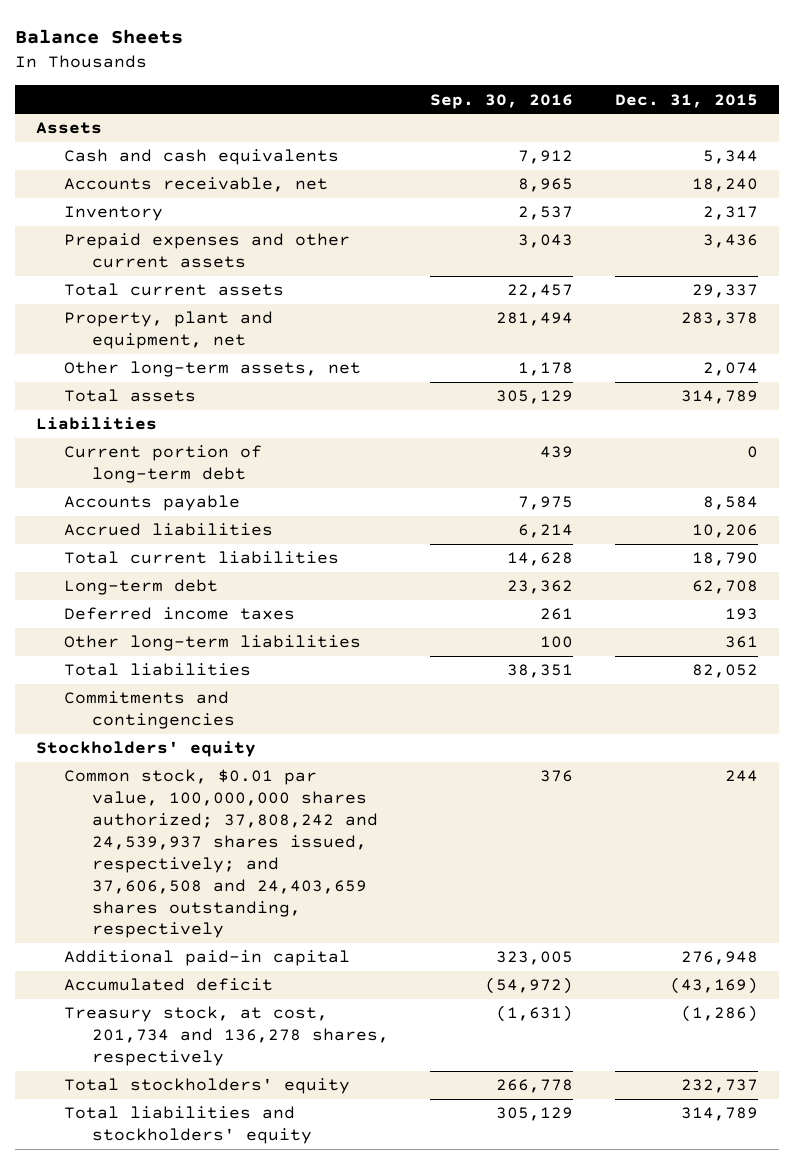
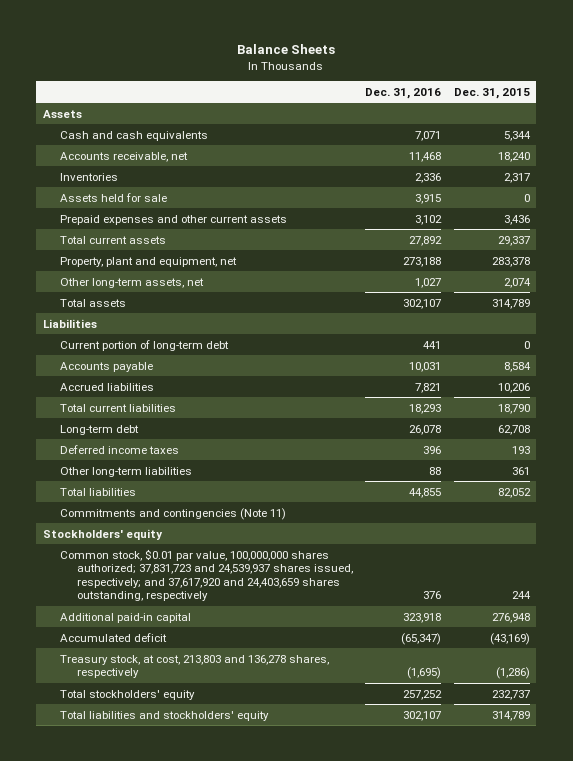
[430,93,574,109] Sep. 30, 2016 -> none
none -> [365,87,442,99] Dec. 31, 2016
[63,206,163,222] Inventory -> [59,172,118,181] Inventories
none -> [59,192,167,202] Assets held for sale
[63,691,235,730] Commitments and contingencies -> [59,507,286,520] Commitments and contingencies (Note 11)
[63,769,378,939] Common stock, $0.01 par value, 100,000,000 shares authorized; 37,808,242 and 24,539,937 shares issued, respectively; and 37,606,508 and 24,403,659 shares outstanding, respectively -> [59,548,353,602] Common stock, $0.01 par value, 100,000,000 shares authorized; 37,831,723 and 24,539,937 shares issued, respectively; and 37,617,920 and 24,403,659 shares outstanding, respectively
[63,1006,389,1067] Treasury stock, at cost, 201,734 and 136,278 shares, respectively -> [59,654,329,679] Treasury stock, at cost, 213,803 and 136,278 shares, respectively

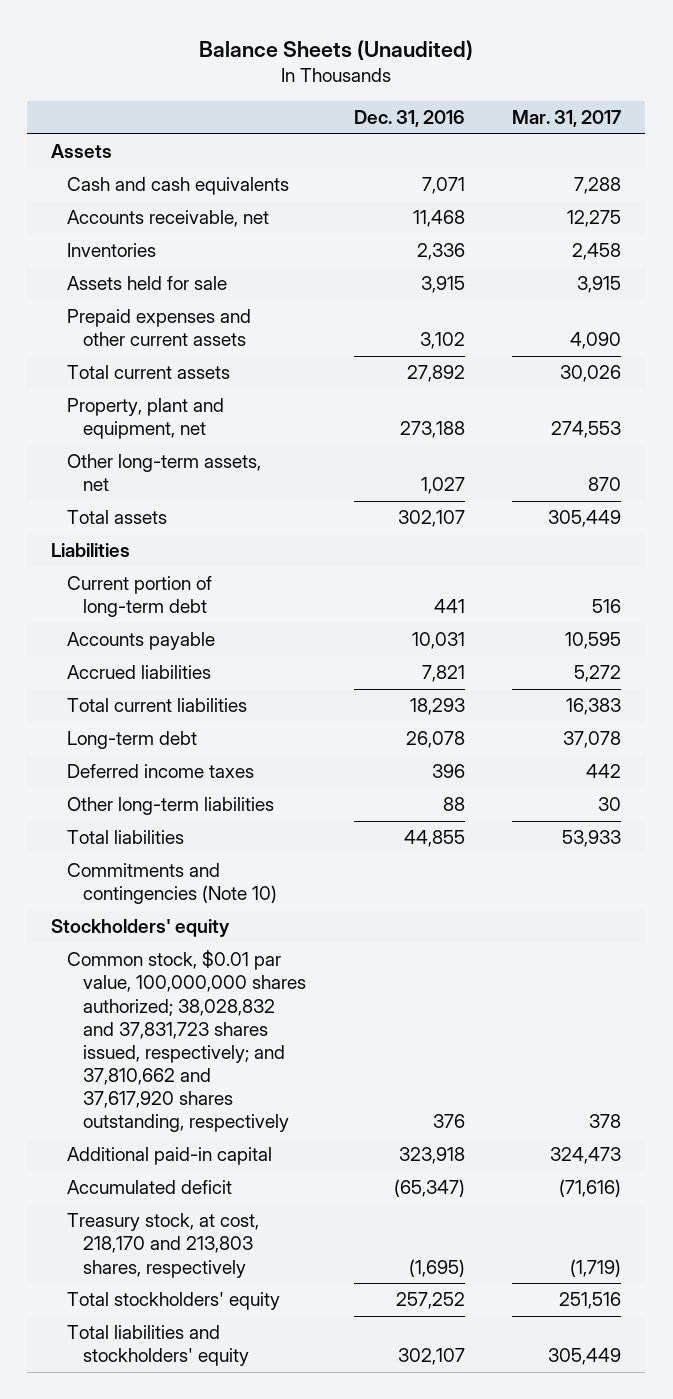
[237,44,336,55] Balance Sheets -> [199,39,474,60] Balance Sheets (Unaudited)
[454,87,531,99] Dec. 31, 2015 -> none
none -> [512,110,622,128] Mar. 31, 2017
[59,507,286,520] Commitments and contingencies (Note 11) -> [67,863,277,905] Commitments and contingencies (Note 10)
[59,548,353,602] Common stock, $0.01 par value, 100,000,000 shares authorized; 37,831,723 and 24,539,937 shares issued, respectively; and 37,617,920 and 24,403,659 shares outstanding, respectively -> [67,950,306,1133] Common stock, $0.01 par value, 100,000,000 shares authorized; 38,028,832 and 37,831,723 shares issued, respectively; and 37,810,662 and 37,617,920 shares outstanding, respectively
[59,654,329,679] Treasury stock, at cost, 213,803 and 136,278 shares, respectively -> [67,1213,260,1278] Treasury stock, at cost, 218,170 and 213,803 shares, respectively

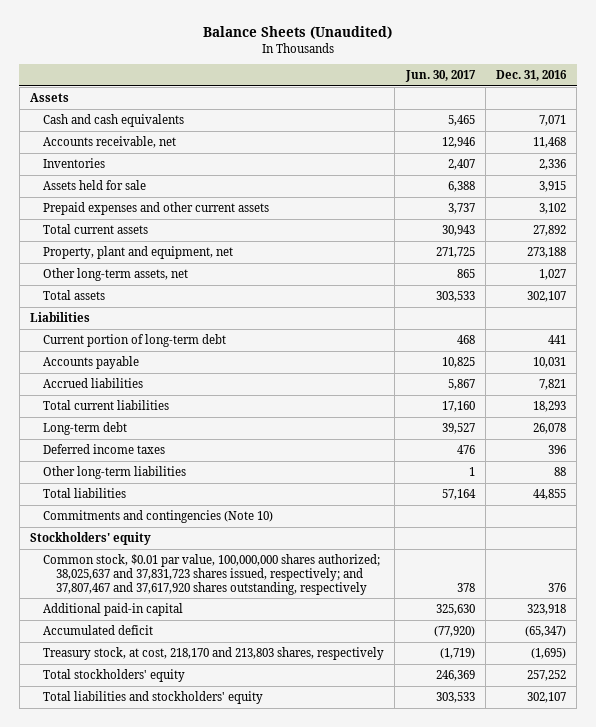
[512,110,622,128] Mar. 31, 2017 -> none
none -> [404,70,476,83] Jun. 30, 2017
[67,950,306,1133] Common stock, $0.01 par value, 100,000,000 shares authorized; 38,028,832 and 37,831,723 shares issued, respectively; and 37,810,662 and 37,617,920 shares outstanding, respectively -> [43,553,381,595] Common stock, $0.01 par value, 100,000,000 shares authorized; 38,025,637 and 37,831,723 shares issued, respectively; and 37,807,467 and 37,617,920 shares outstanding, respectively

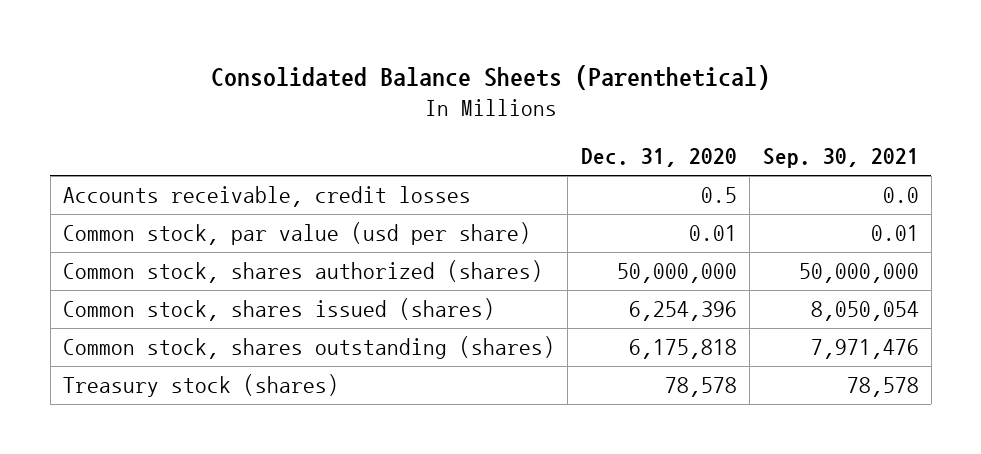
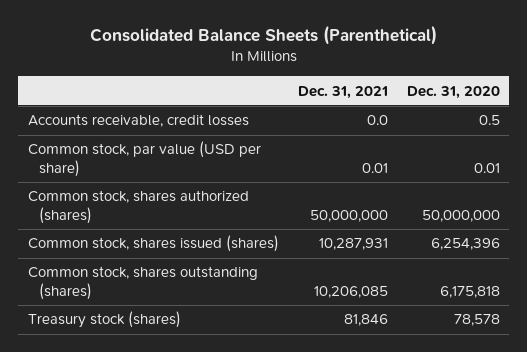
[762,148,919,169] Sep. 30, 2021 -> none
none -> [297,85,388,99] Dec. 31, 2021
[62,222,531,246] Common stock, par value (usd per share) -> [27,141,261,177] Common stock, par value (USD per share)

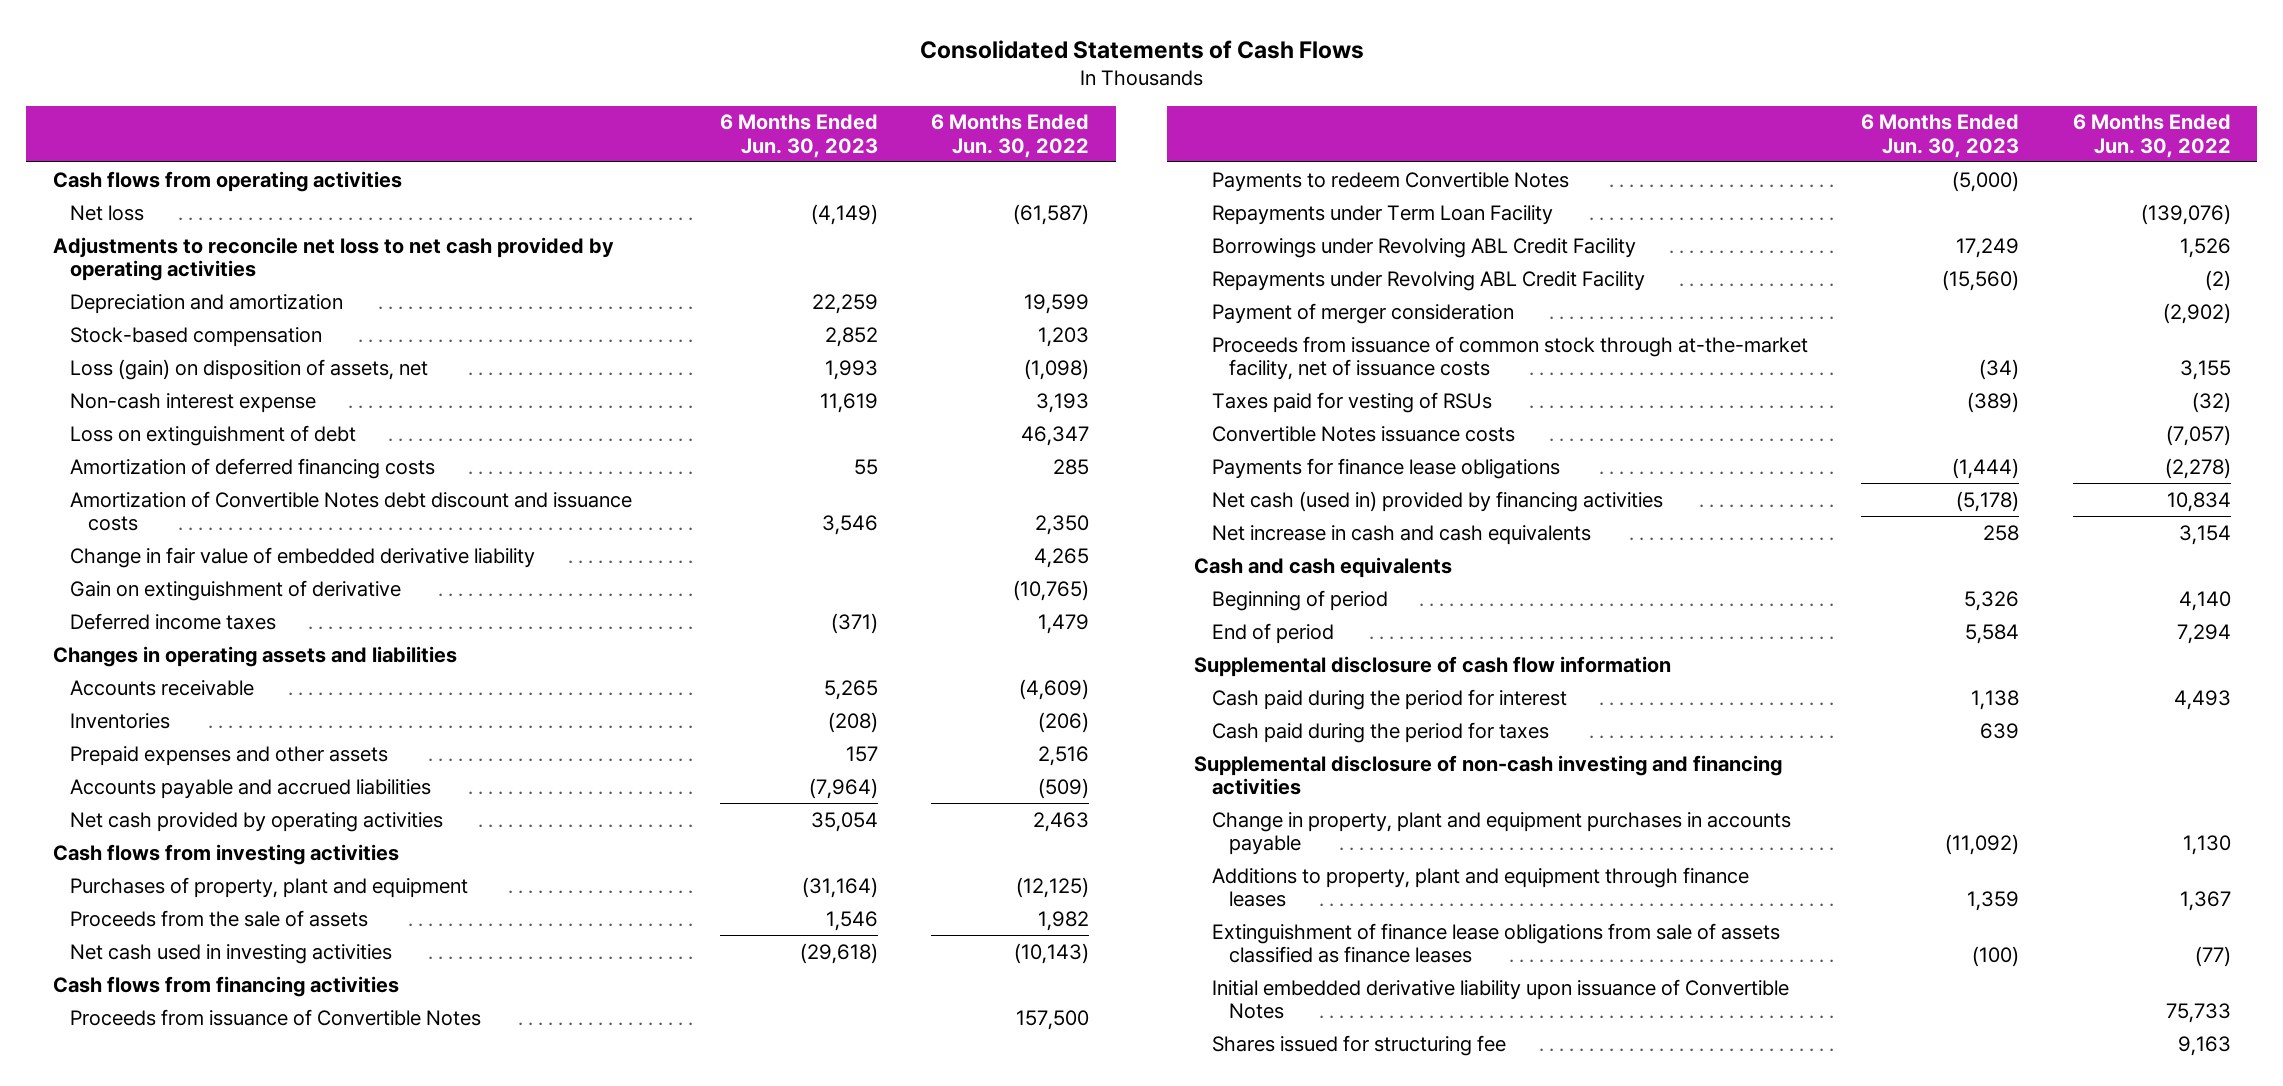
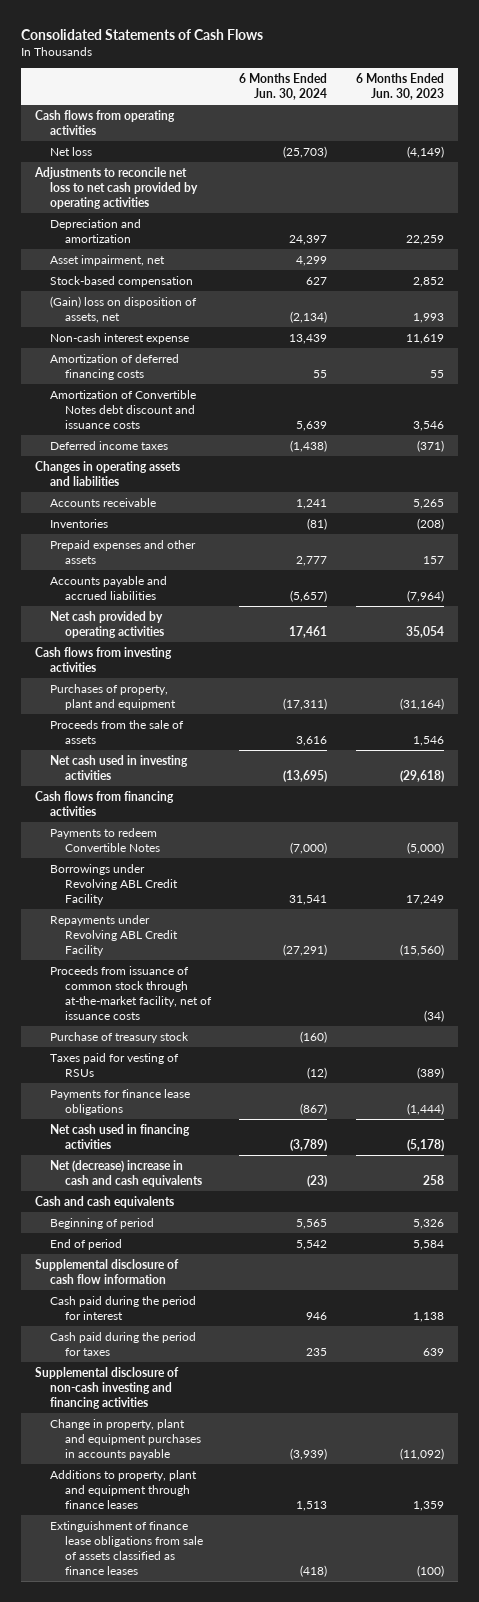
[931,114,1090,158] 6 Months Ended Jun. 30, 2022 -> none
none -> [239,72,328,100] 6 Months Ended Jun. 30, 2024
none -> [50,254,166,266] Asset impairment, net
[70,358,429,380] Loss (gain) on disposition of assets, net -> [50,295,198,323] (Gain) loss on disposition of assets, net
[70,424,357,446] Loss on extinguishment of debt -> none
[70,546,536,568] Change in fair value of embedded derivative liability -> none
[70,579,402,601] Gain on extinguishment of derivative -> none
[70,1008,482,1026] Proceeds from issuance of Convertible Notes -> none
[1211,204,1553,225] Repayments under Term Loan Facility -> none
[1211,302,1514,324] Payment of merger consideration -> none
none -> [50,1031,190,1043] Purchase of treasury stock
[1211,425,1515,442] Convertible Notes issuance costs -> none
[1211,490,1663,512] Net cash (used in) provided by financing activities -> [50,1123,191,1149] Net cash used in financing activities
[1211,524,1591,545] Net increase in cash and cash equivalents -> [50,1159,202,1187] Net (decrease) increase in cash and cash equivalents
[1211,978,1789,1020] Initial embedded derivative liability upon issuance of Convertible Notes -> none
[1211,1034,1506,1056] Shares issued for structuring fee -> none

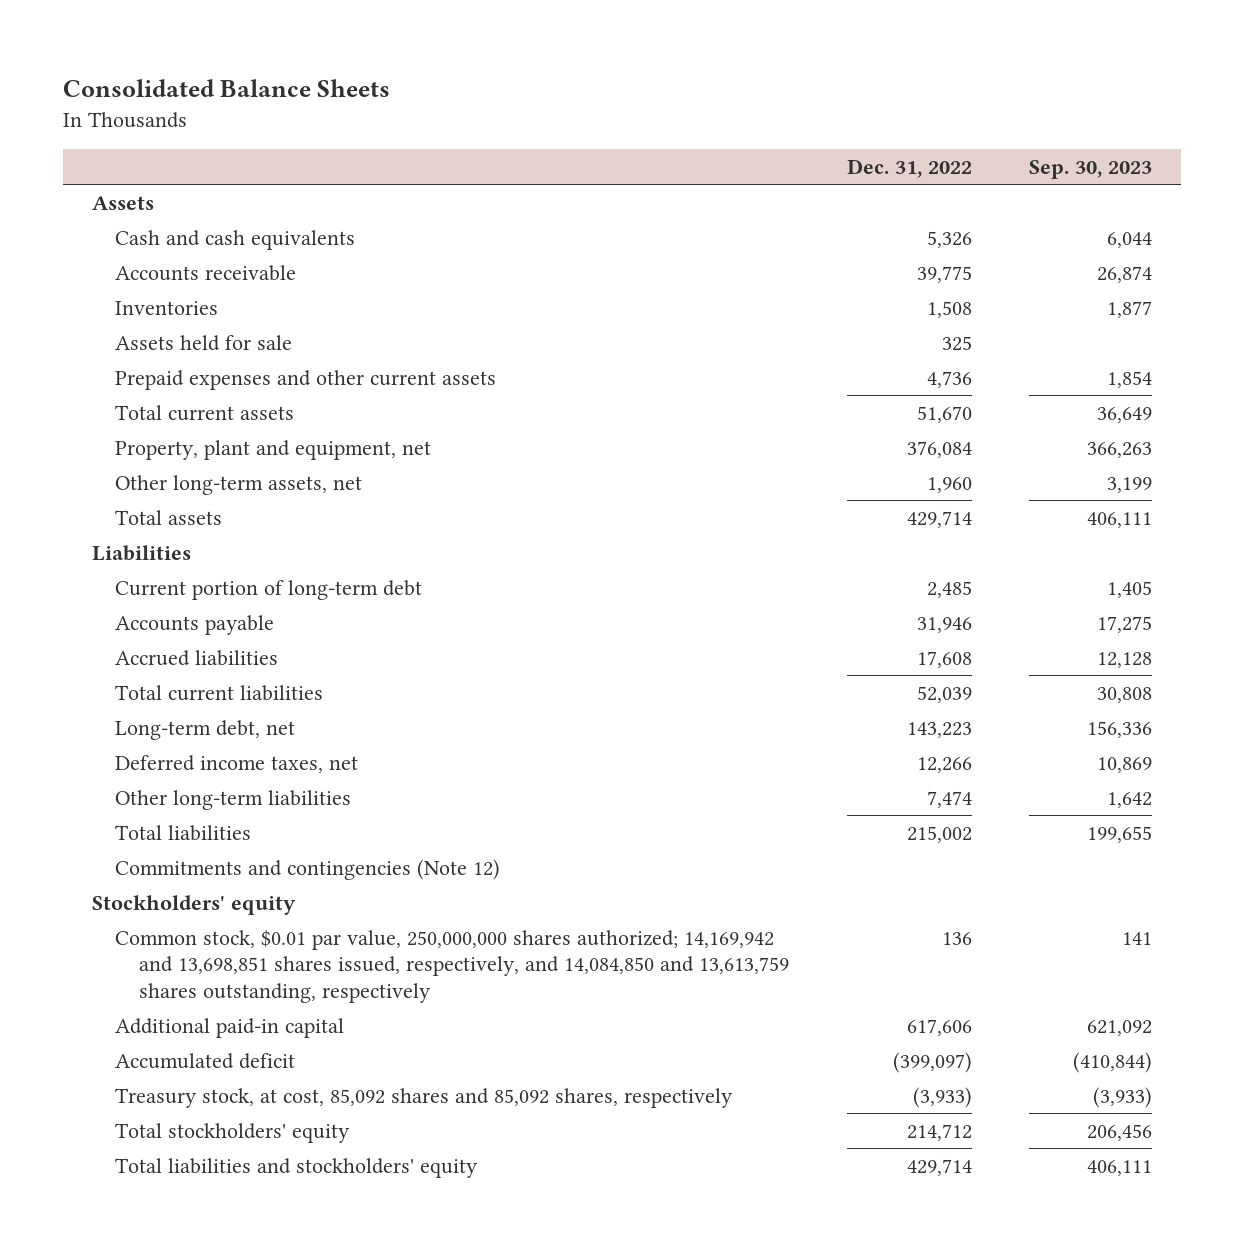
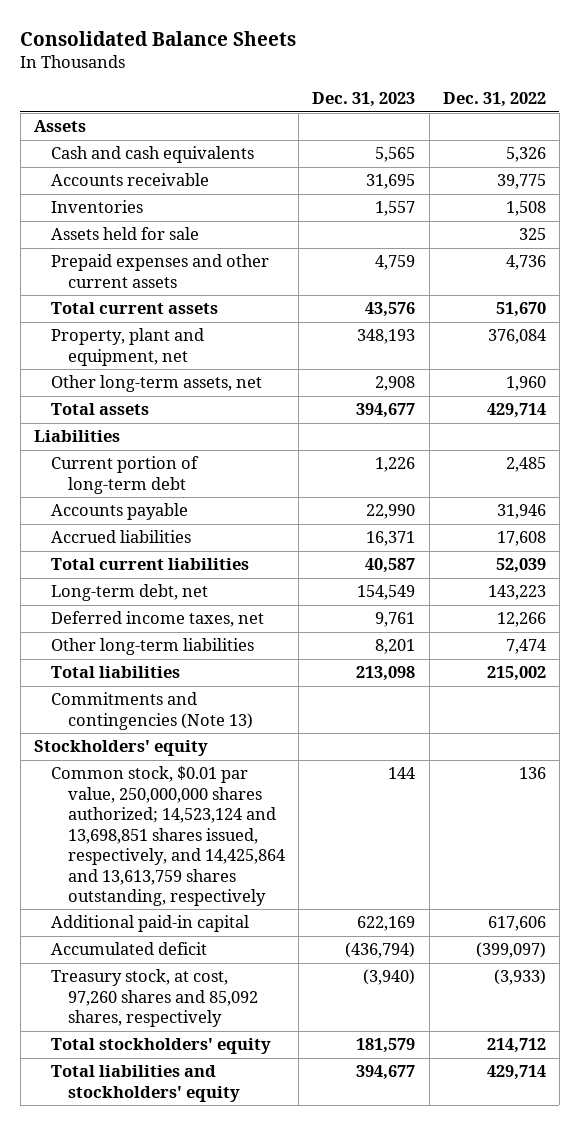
[1029,159,1153,179] Sep. 30, 2023 -> none
none -> [312,92,416,108] Dec. 31, 2023
[115,858,501,880] Commitments and contingencies (Note 12) -> [50,692,254,730] Commitments and contingencies (Note 13)
[115,929,789,1003] Common stock, $0.01 par value, 250,000,000 shares authorized; 14,169,942 and 13,698,851 shares issued, respectively, and 14,084,850 and 13,613,759 shares outstanding, respectively -> [50,766,286,906] Common stock, $0.01 par value, 250,000,000 shares authorized; 14,523,124 and 13,698,851 shares issued, respectively, and 14,425,864 and 13,613,759 shares outstanding, respectively
[115,1087,734,1108] Treasury stock, at cost, 85,092 shares and 85,092 shares, respectively -> [50,969,259,1028] Treasury stock, at cost, 97,260 shares and 85,092 shares, respectively

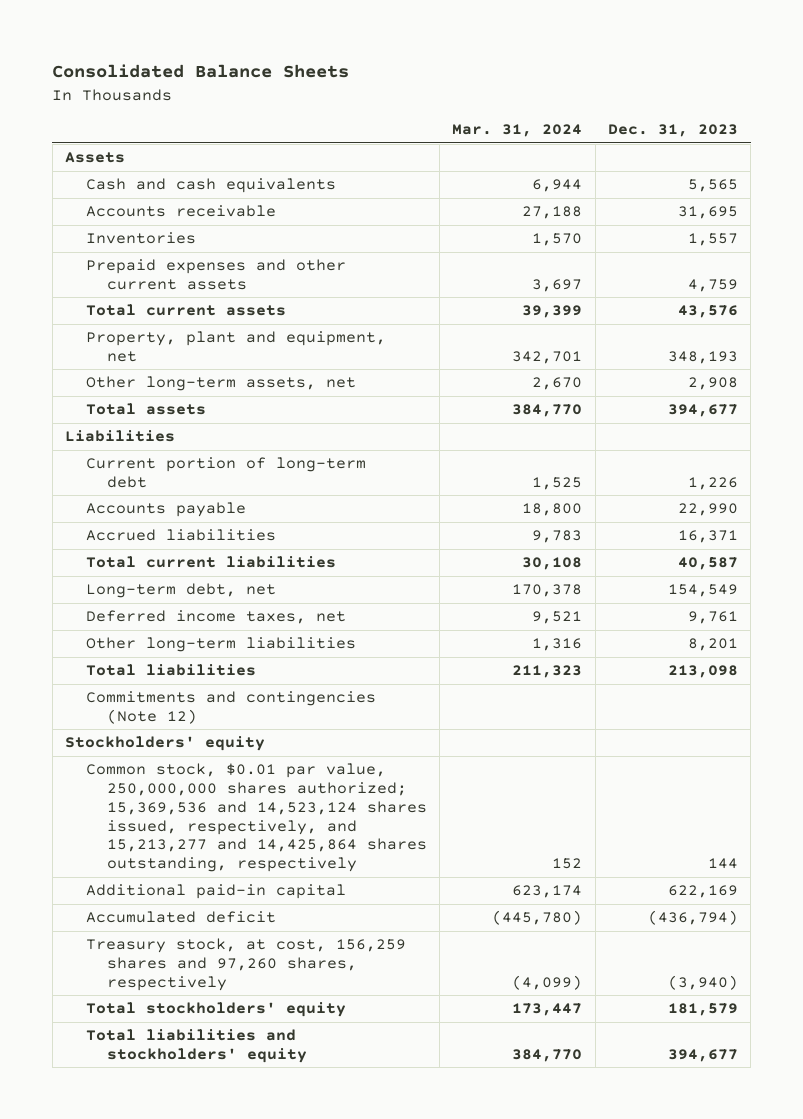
[442,92,546,108] Dec. 31, 2022 -> none
none -> [452,124,583,138] Mar. 31, 2024
[50,227,199,241] Assets held for sale -> none
[50,692,254,730] Commitments and contingencies (Note 13) -> [85,691,376,724] Commitments and contingencies (Note 12)
[50,766,286,906] Common stock, $0.01 par value, 250,000,000 shares authorized; 14,523,124 and 13,698,851 shares issued, respectively, and 14,425,864 and 13,613,759 shares outstanding, respectively -> [85,763,427,873] Common stock, $0.01 par value, 250,000,000 shares authorized; 15,369,536 and 14,523,124 shares issued, respectively, and 15,213,277 and 14,425,864 shares outstanding, respectively
[50,969,259,1028] Treasury stock, at cost, 97,260 shares and 85,092 shares, respectively -> [85,938,406,991] Treasury stock, at cost, 156,259 shares and 97,260 shares, respectively

